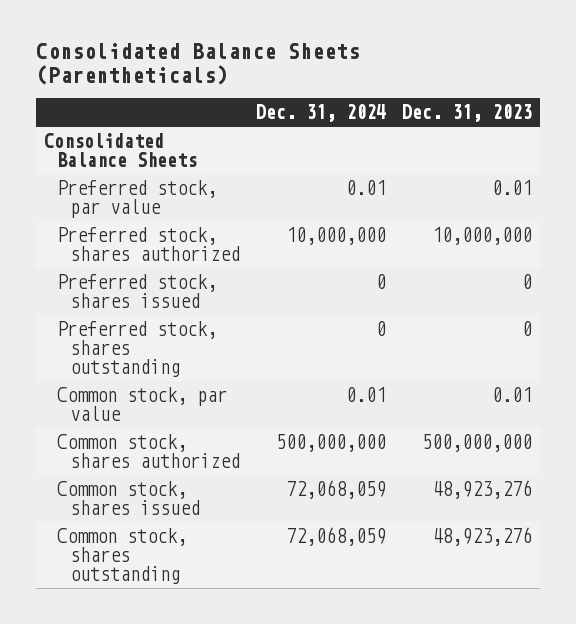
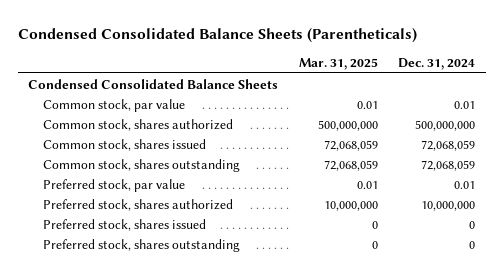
[35,43,360,86] Consolidated Balance Sheets (Parentheticals) -> [18,27,418,43] Condensed Consolidated Balance Sheets (Parentheticals)
[402,104,533,123] Dec. 31, 2023 -> none
none -> [298,57,378,70] Mar. 31, 2025
[43,133,197,168] Consolidated Balance Sheets -> [28,78,279,89] Condensed Consolidated Balance Sheets
[56,180,217,219] Preferred stock, par value -> [43,178,186,192] Preferred stock, par value
[56,227,241,262] Preferred stock, shares authorized -> [43,198,234,211] Preferred stock, shares authorized
[56,274,217,309] Preferred stock, shares issued -> [43,218,207,231] Preferred stock, shares issued
[56,321,217,378] Preferred stock, shares outstanding -> [43,238,241,252] Preferred stock, shares outstanding

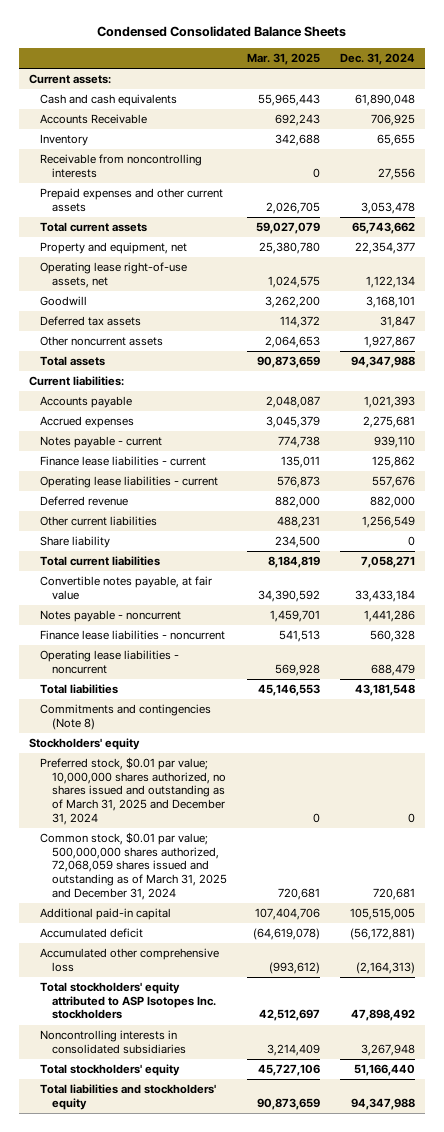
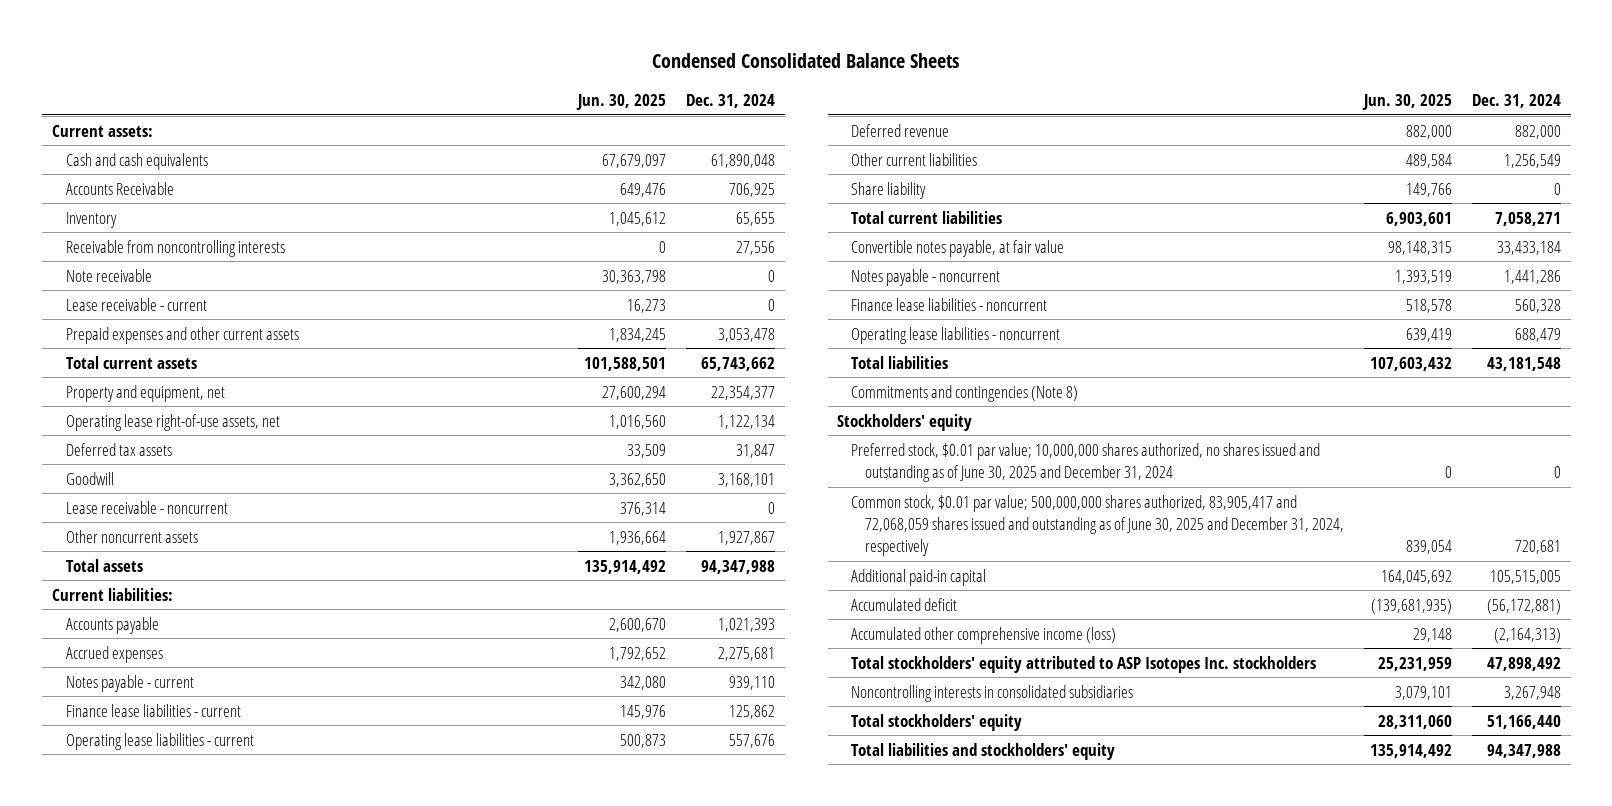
[247,53,321,66] Mar. 31, 2025 -> none
none -> [576,94,667,111] Jun. 30, 2025
none -> [65,268,152,282] Note receivable
none -> [65,297,207,311] Lease receivable - current
[40,296,88,307] Goodwill -> [65,471,114,485] Goodwill
none -> [65,500,228,514] Lease receivable - noncurrent
[40,757,226,825] Preferred stock, $0.01 par value; 10,000,000 shares authorized, no shares issued and outstanding as of March 31, 2025 and December 31, 2024 -> [851,442,1321,482] Preferred stock, $0.01 par value; 10,000,000 shares authorized, no shares issued and outstanding as of June 30, 2025 and December 31, 2024
[40,832,227,900] Common stock, $0.01 par value; 500,000,000 shares authorized, 72,068,059 shares issued and outstanding as of March 31, 2025 and December 31, 2024 -> [851,494,1345,556] Common stock, $0.01 par value; 500,000,000 shares authorized, 83,905,417 and 72,068,059 shares issued and outstanding as of June 30, 2025 and December 31, 2024, respectively
[40,948,220,972] Accumulated other comprehensive loss -> [851,626,1117,644] Accumulated other comprehensive income (loss)

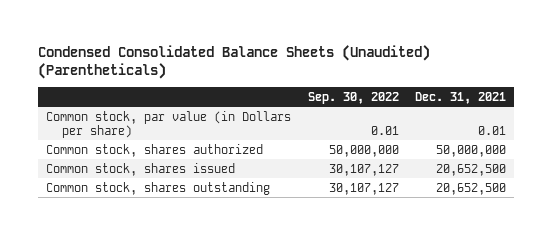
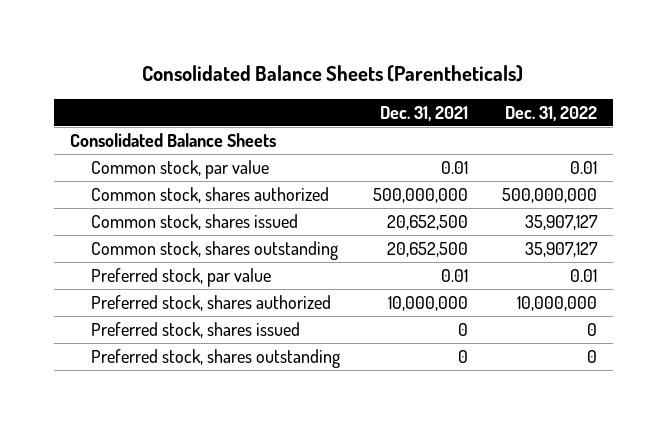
[37,44,430,80] Condensed Consolidated Balance Sheets (Unaudited) (Parentheticals) -> [142,65,524,83] Consolidated Balance Sheets (Parentheticals)
[307,92,399,105] Sep. 30, 2022 -> none
none -> [504,105,597,121] Dec. 31, 2022
none -> [70,133,277,148] Consolidated Balance Sheets
[46,110,292,139] Common stock, par value (in Dollars per share) -> [90,160,269,180] Common stock, par value
[436,144,507,157] 50,000,000 -> [373,188,469,204] 500,000,000
none -> [90,268,271,288] Preferred stock, par value
none -> [90,295,331,312] Preferred stock, shares authorized
none -> [90,322,300,339] Preferred stock, shares issued
none -> [90,349,340,369] Preferred stock, shares outstanding

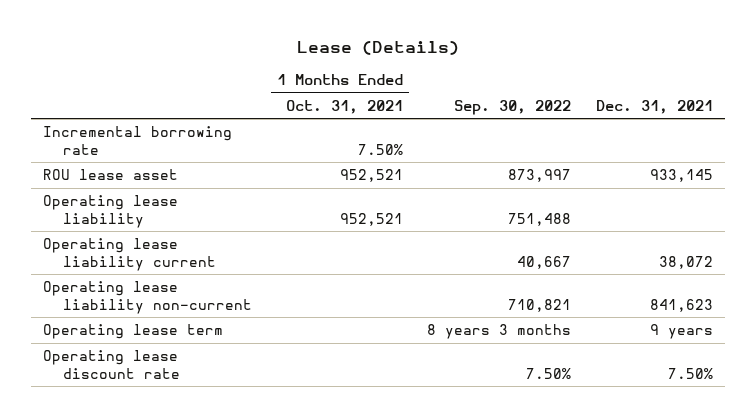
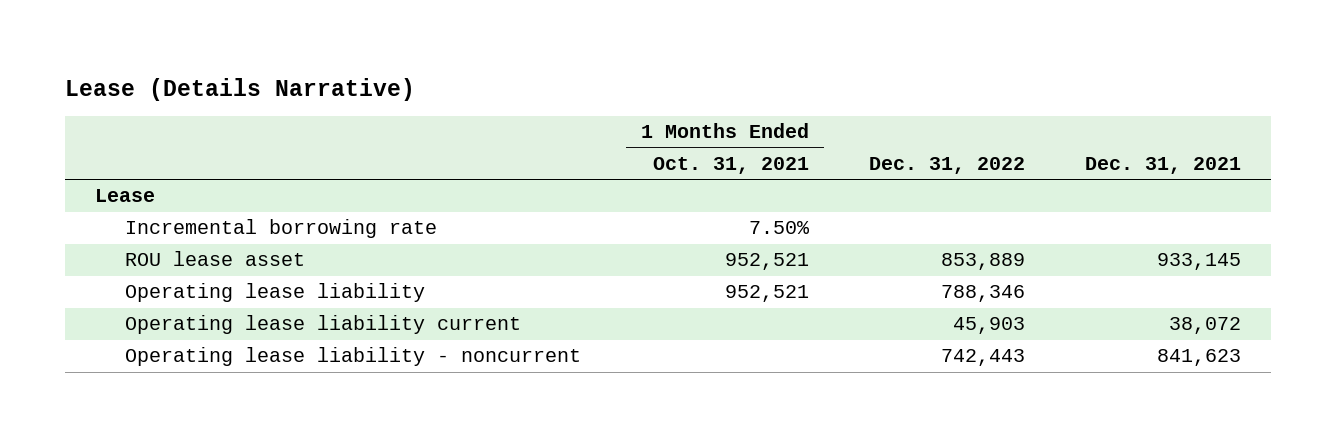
[297,40,460,55] Lease (Details) -> [64,77,415,101] Lease (Details Narrative)
[454,99,572,115] Sep. 30, 2022 -> none
none -> [869,156,1026,174] Dec. 31, 2022
none -> [94,189,155,203] Lease
[43,324,224,340] Operating lease term -> none
[43,350,181,379] Operating lease discount rate -> none
[43,281,253,314] Operating lease liability non-current -> [125,347,582,367] Operating lease liability - noncurrent

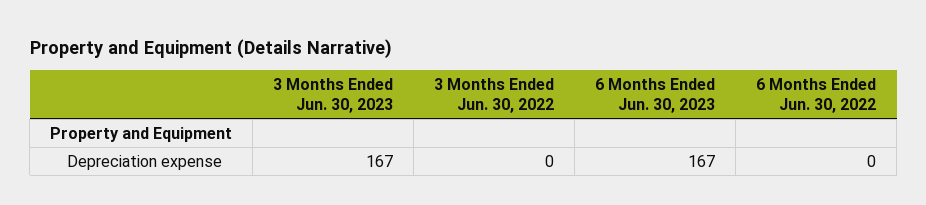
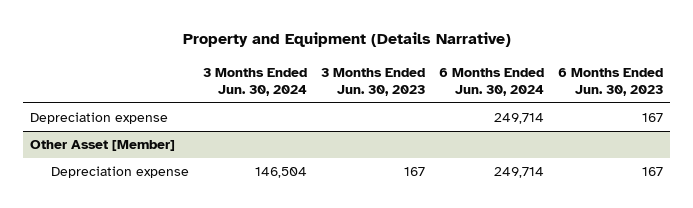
[434,78,555,113] 3 Months Ended Jun. 30, 2022 -> none
[756,78,877,113] 6 Months Ended Jun. 30, 2022 -> none
none -> [202,67,307,96] 3 Months Ended Jun. 30, 2024
none -> [439,67,545,96] 6 Months Ended Jun. 30, 2024
[50,126,233,142] Property and Equipment -> none
none -> [29,112,168,125] Depreciation expense
none -> [29,140,175,152] Other Asset [Member]

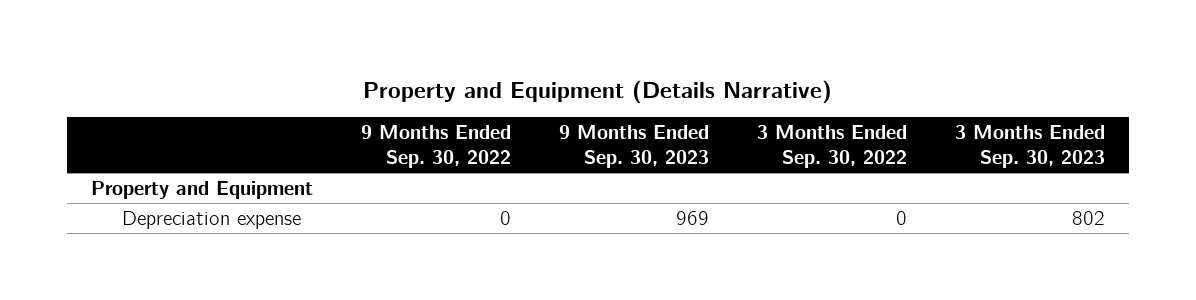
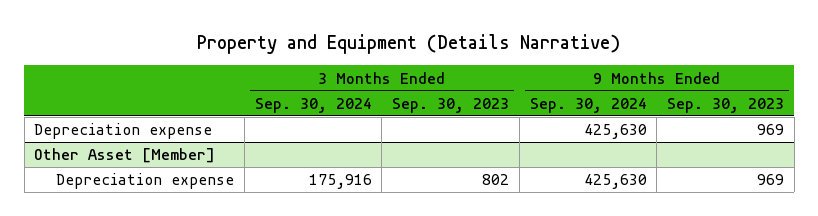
[361,125,512,168] 9 Months Ended Sep. 30, 2022 -> none
[757,125,908,168] 3 Months Ended Sep. 30, 2022 -> none
none -> [254,97,372,113] Sep. 30, 2024
none -> [529,97,647,113] Sep. 30, 2024
[91,180,314,199] Property and Equipment -> none
none -> [34,123,213,140] Depreciation expense
none -> [34,148,216,164] Other Asset [Member]

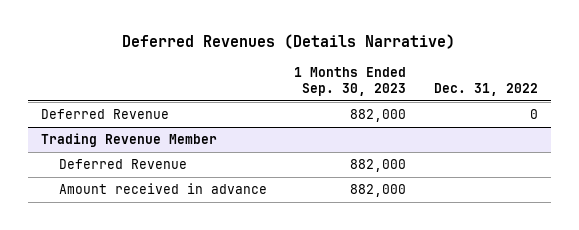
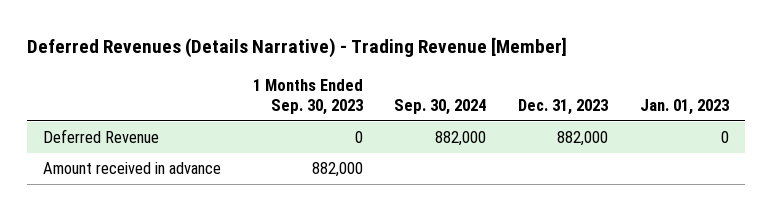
[122,34,456,50] Deferred Revenues (Details Narrative) -> [27,37,568,59] Deferred Revenues (Details Narrative) - Trading Revenue [Member]
[433,82,538,96] Dec. 31, 2022 -> none
none -> [394,99,487,116] Sep. 30, 2024
none -> [517,99,608,116] Dec. 31, 2023
none -> [639,99,729,116] Jan. 01, 2023
[41,132,218,147] Trading Revenue Member -> none
[58,158,187,169] Deferred Revenue -> none
[350,108,407,122] 882,000 -> [354,131,363,144] 0

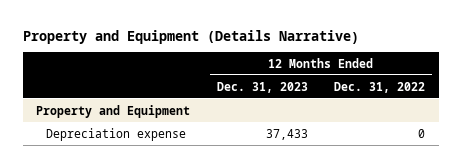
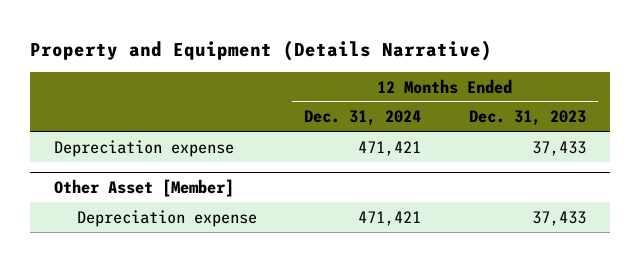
[334,81,426,93] Dec. 31, 2022 -> none
none -> [304,110,422,127] Dec. 31, 2024
[36,104,191,118] Property and Equipment -> none
none -> [54,178,235,197] Other Asset [Member]
none -> [76,209,257,227] Depreciation expense

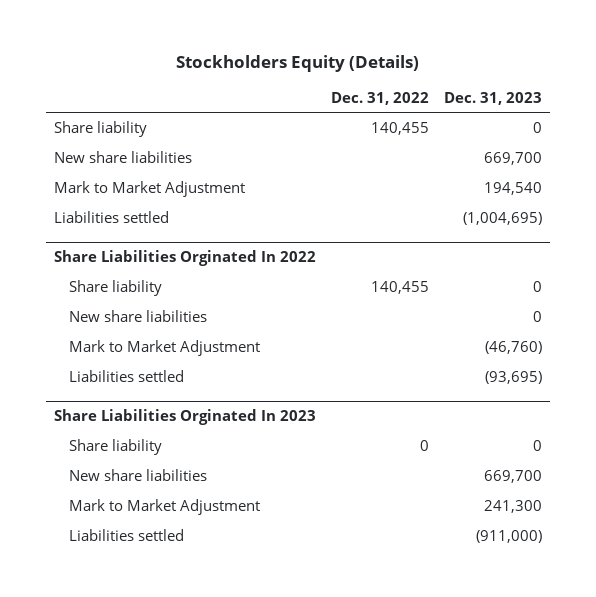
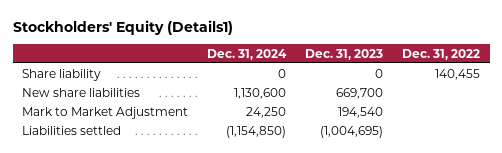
[175,55,419,73] Stockholders Equity (Details) -> [12,19,233,35] Stockholders' Equity (Details1)
none -> [207,48,288,60] Dec. 31, 2024
[53,250,316,267] Share Liabilities Orginated In 2022 -> none
[69,279,163,296] Share liability -> none
[69,309,208,322] New share liabilities -> none
[69,339,261,356] Mark to Market Adjustment -> none
[69,369,185,382] Liabilities settled -> none
[53,409,316,426] Share Liabilities Orginated In 2023 -> none
[69,438,163,455] Share liability -> none
[69,468,208,481] New share liabilities -> none
[69,498,261,515] Mark to Market Adjustment -> none
[69,528,185,541] Liabilities settled -> none

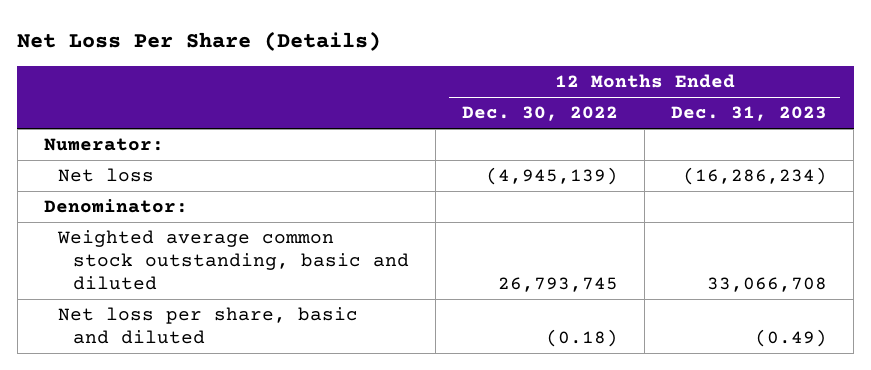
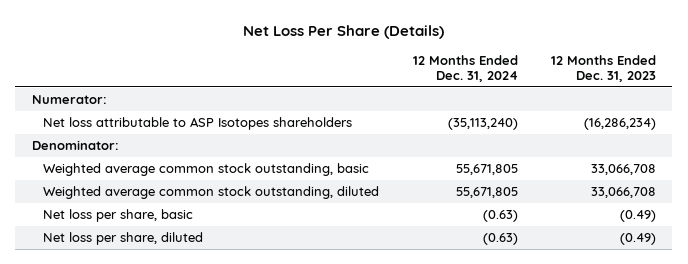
[462,106,619,122] Dec. 30, 2022 -> none
none -> [412,54,518,82] 12 Months Ended Dec. 31, 2024
[58,168,155,183] Net loss -> [43,116,353,130] Net loss attributable to ASP Isotopes shareholders
[57,230,410,290] Weighted average common stock outstanding, basic and diluted -> [43,162,370,176] Weighted average common stock outstanding, basic
none -> [43,185,380,199] Weighted average common stock outstanding, diluted
[58,307,359,344] Net loss per share, basic and diluted -> [43,208,194,222] Net loss per share, basic
none -> [43,231,204,245] Net loss per share, diluted

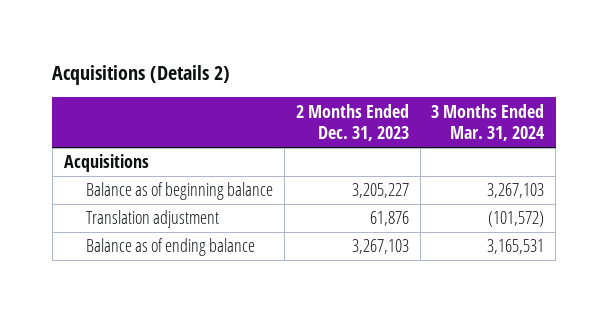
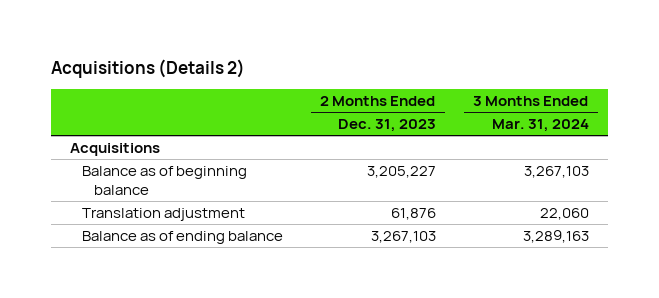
[488,211,545,228] (101,572) -> [539,207,589,220] 22,060
[487,239,545,255] 3,165,531 -> [522,229,589,243] 3,289,163

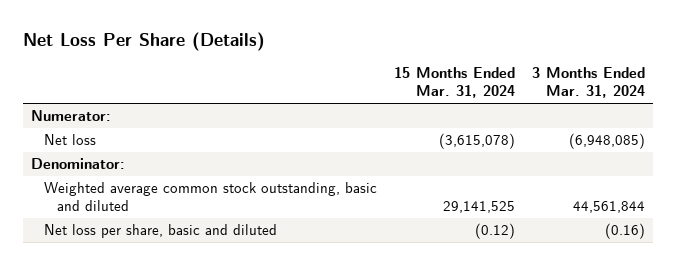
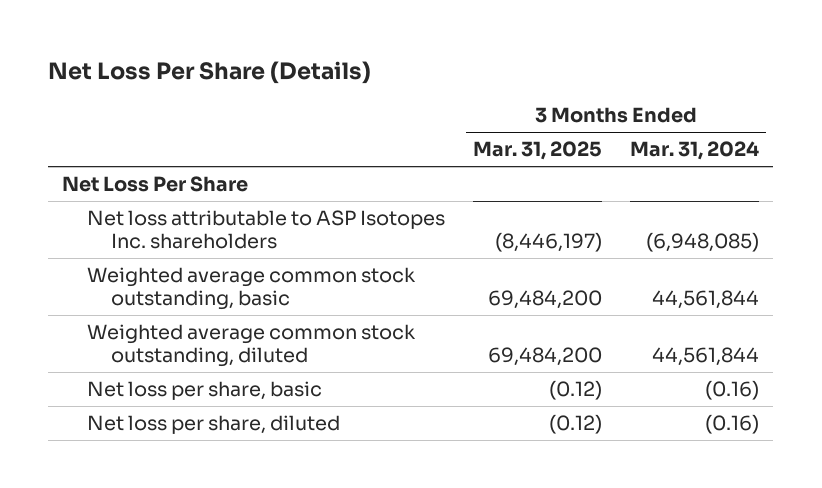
[393,67,515,99] 15 Months Ended Mar. 31, 2024 -> none
none -> [472,141,602,161] Mar. 31, 2025
[31,110,112,122] Numerator: -> none
[31,158,126,170] Denominator: -> none
none -> [62,176,249,193] Net Loss Per Share
[43,134,96,146] Net loss -> [86,210,445,250] Net loss attributable to ASP Isotopes Inc. shareholders
[43,182,377,212] Weighted average common stock outstanding, basic and diluted -> [86,267,416,311] Weighted average common stock outstanding, basic
none -> [86,324,416,368] Weighted average common stock outstanding, diluted
[43,224,277,239] Net loss per share, basic and diluted -> [86,381,322,401] Net loss per share, basic
none -> [86,415,340,435] Net loss per share, diluted

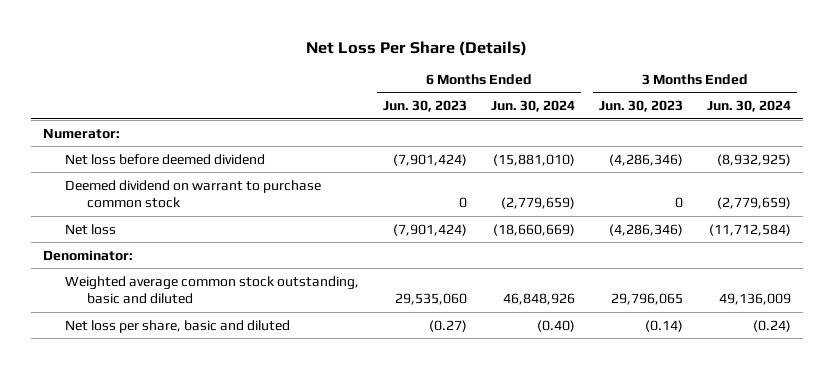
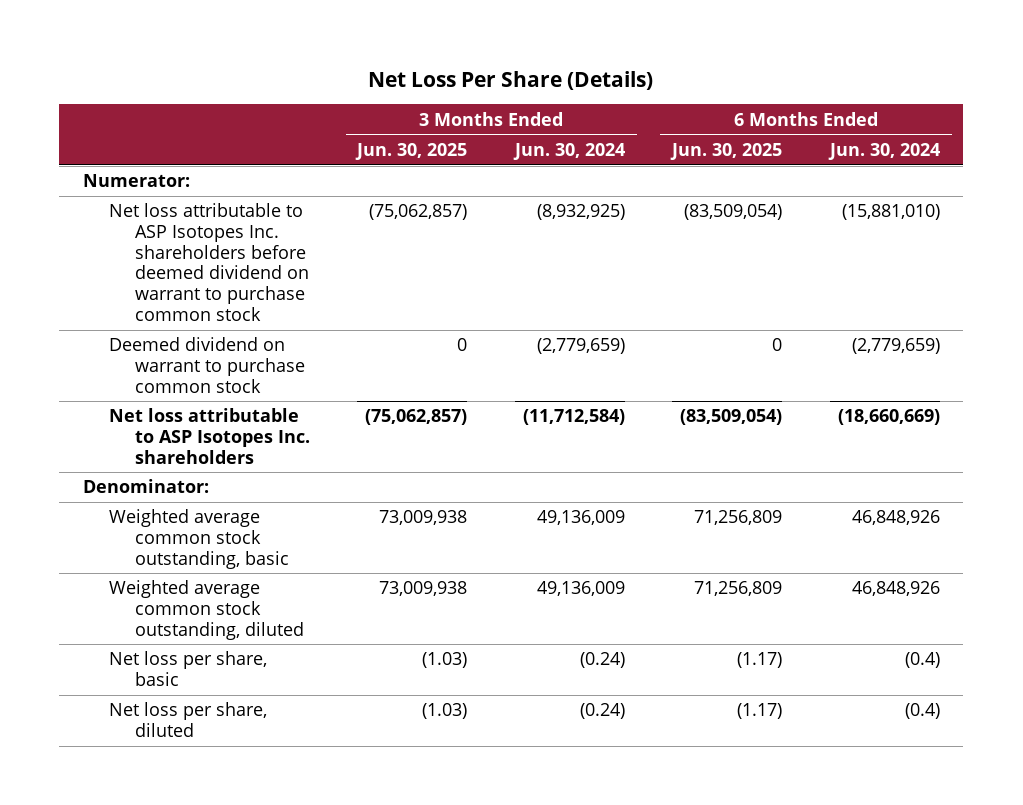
[382,100,467,113] Jun. 30, 2023 -> none
[598,100,683,113] Jun. 30, 2023 -> none
none -> [355,142,468,160] Jun. 30, 2025
none -> [670,142,783,160] Jun. 30, 2025
[64,153,265,165] Net loss before deemed dividend -> [108,203,310,321] Net loss attributable to ASP Isotopes Inc. shareholders before deemed dividend on warrant to purchase common stock
[64,223,116,235] Net loss -> [108,408,311,464] Net loss attributable to ASP Isotopes Inc. shareholders
[64,275,359,305] Weighted average common stock outstanding, basic and diluted -> [108,509,290,569] Weighted average common stock outstanding, basic
none -> [108,580,305,640] Weighted average common stock outstanding, diluted
[64,319,290,333] Net loss per share, basic and diluted -> [108,651,267,687] Net loss per share, basic
[536,319,575,332] (0.40) -> [904,652,940,669] (0.4)
none -> [108,702,267,738] Net loss per share, diluted

